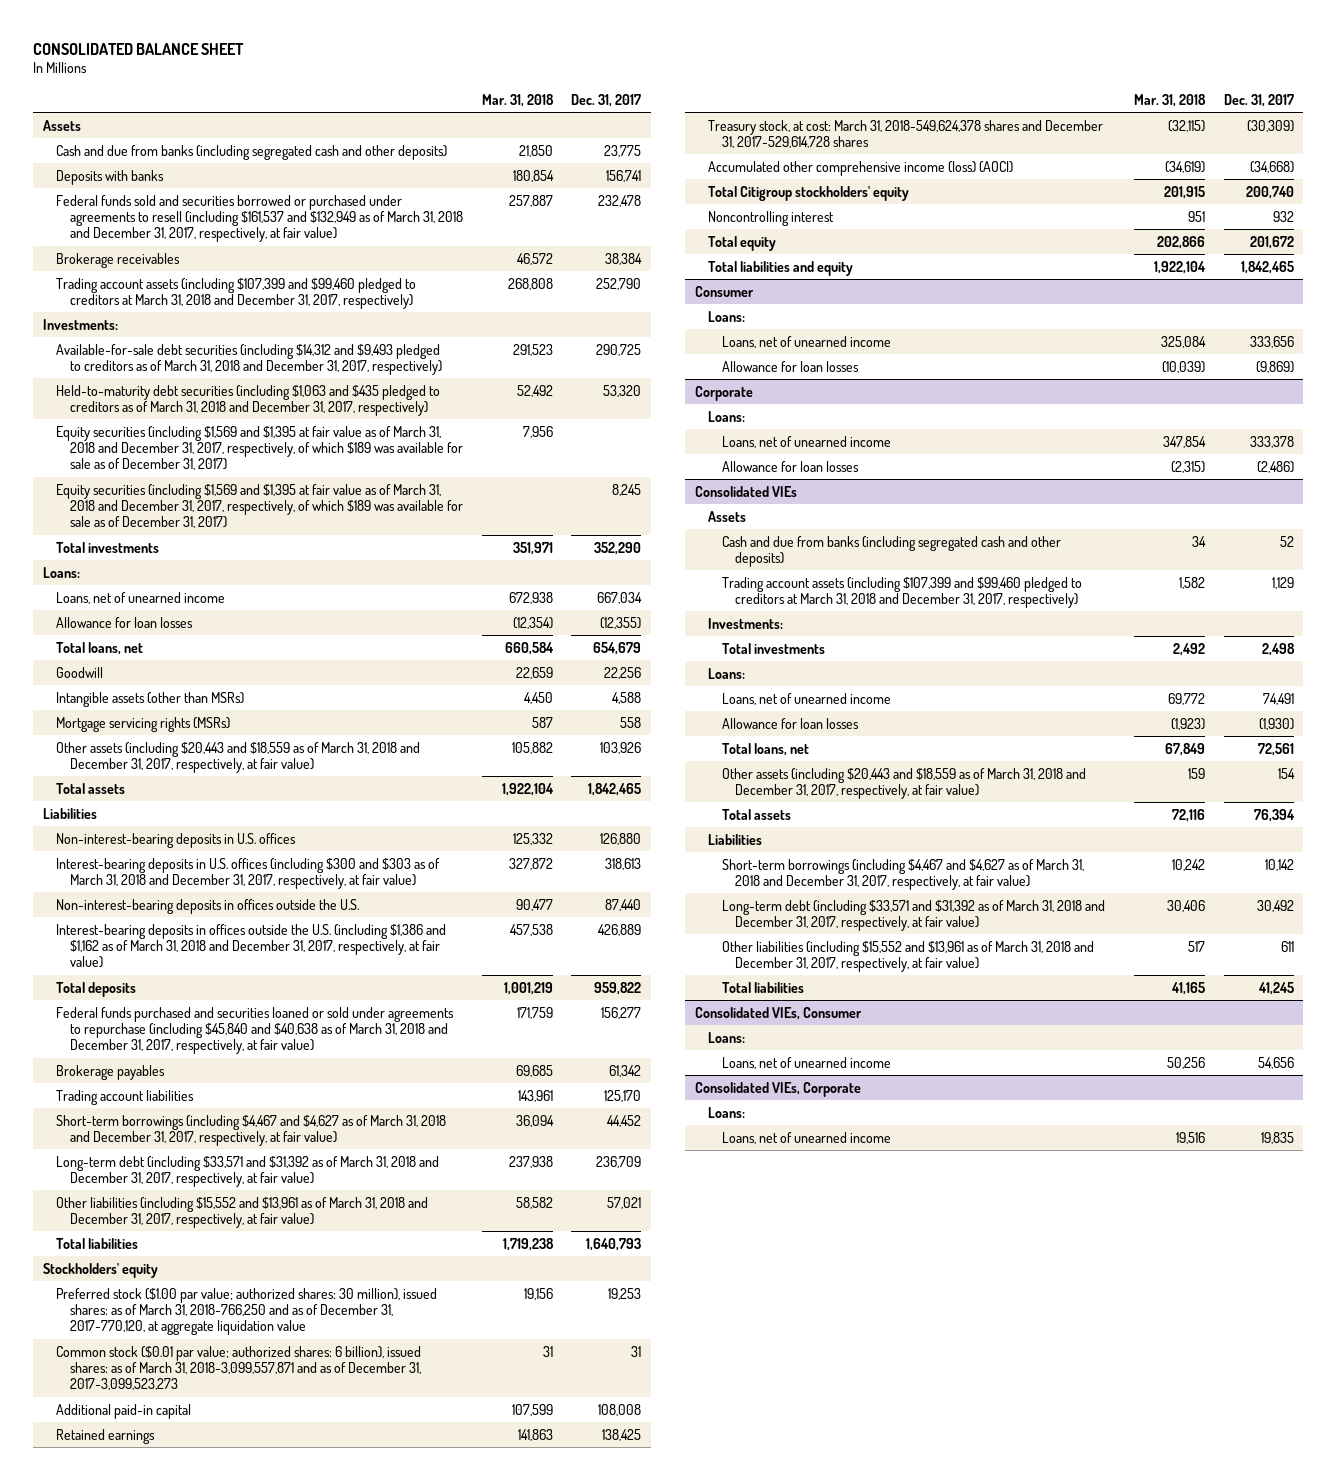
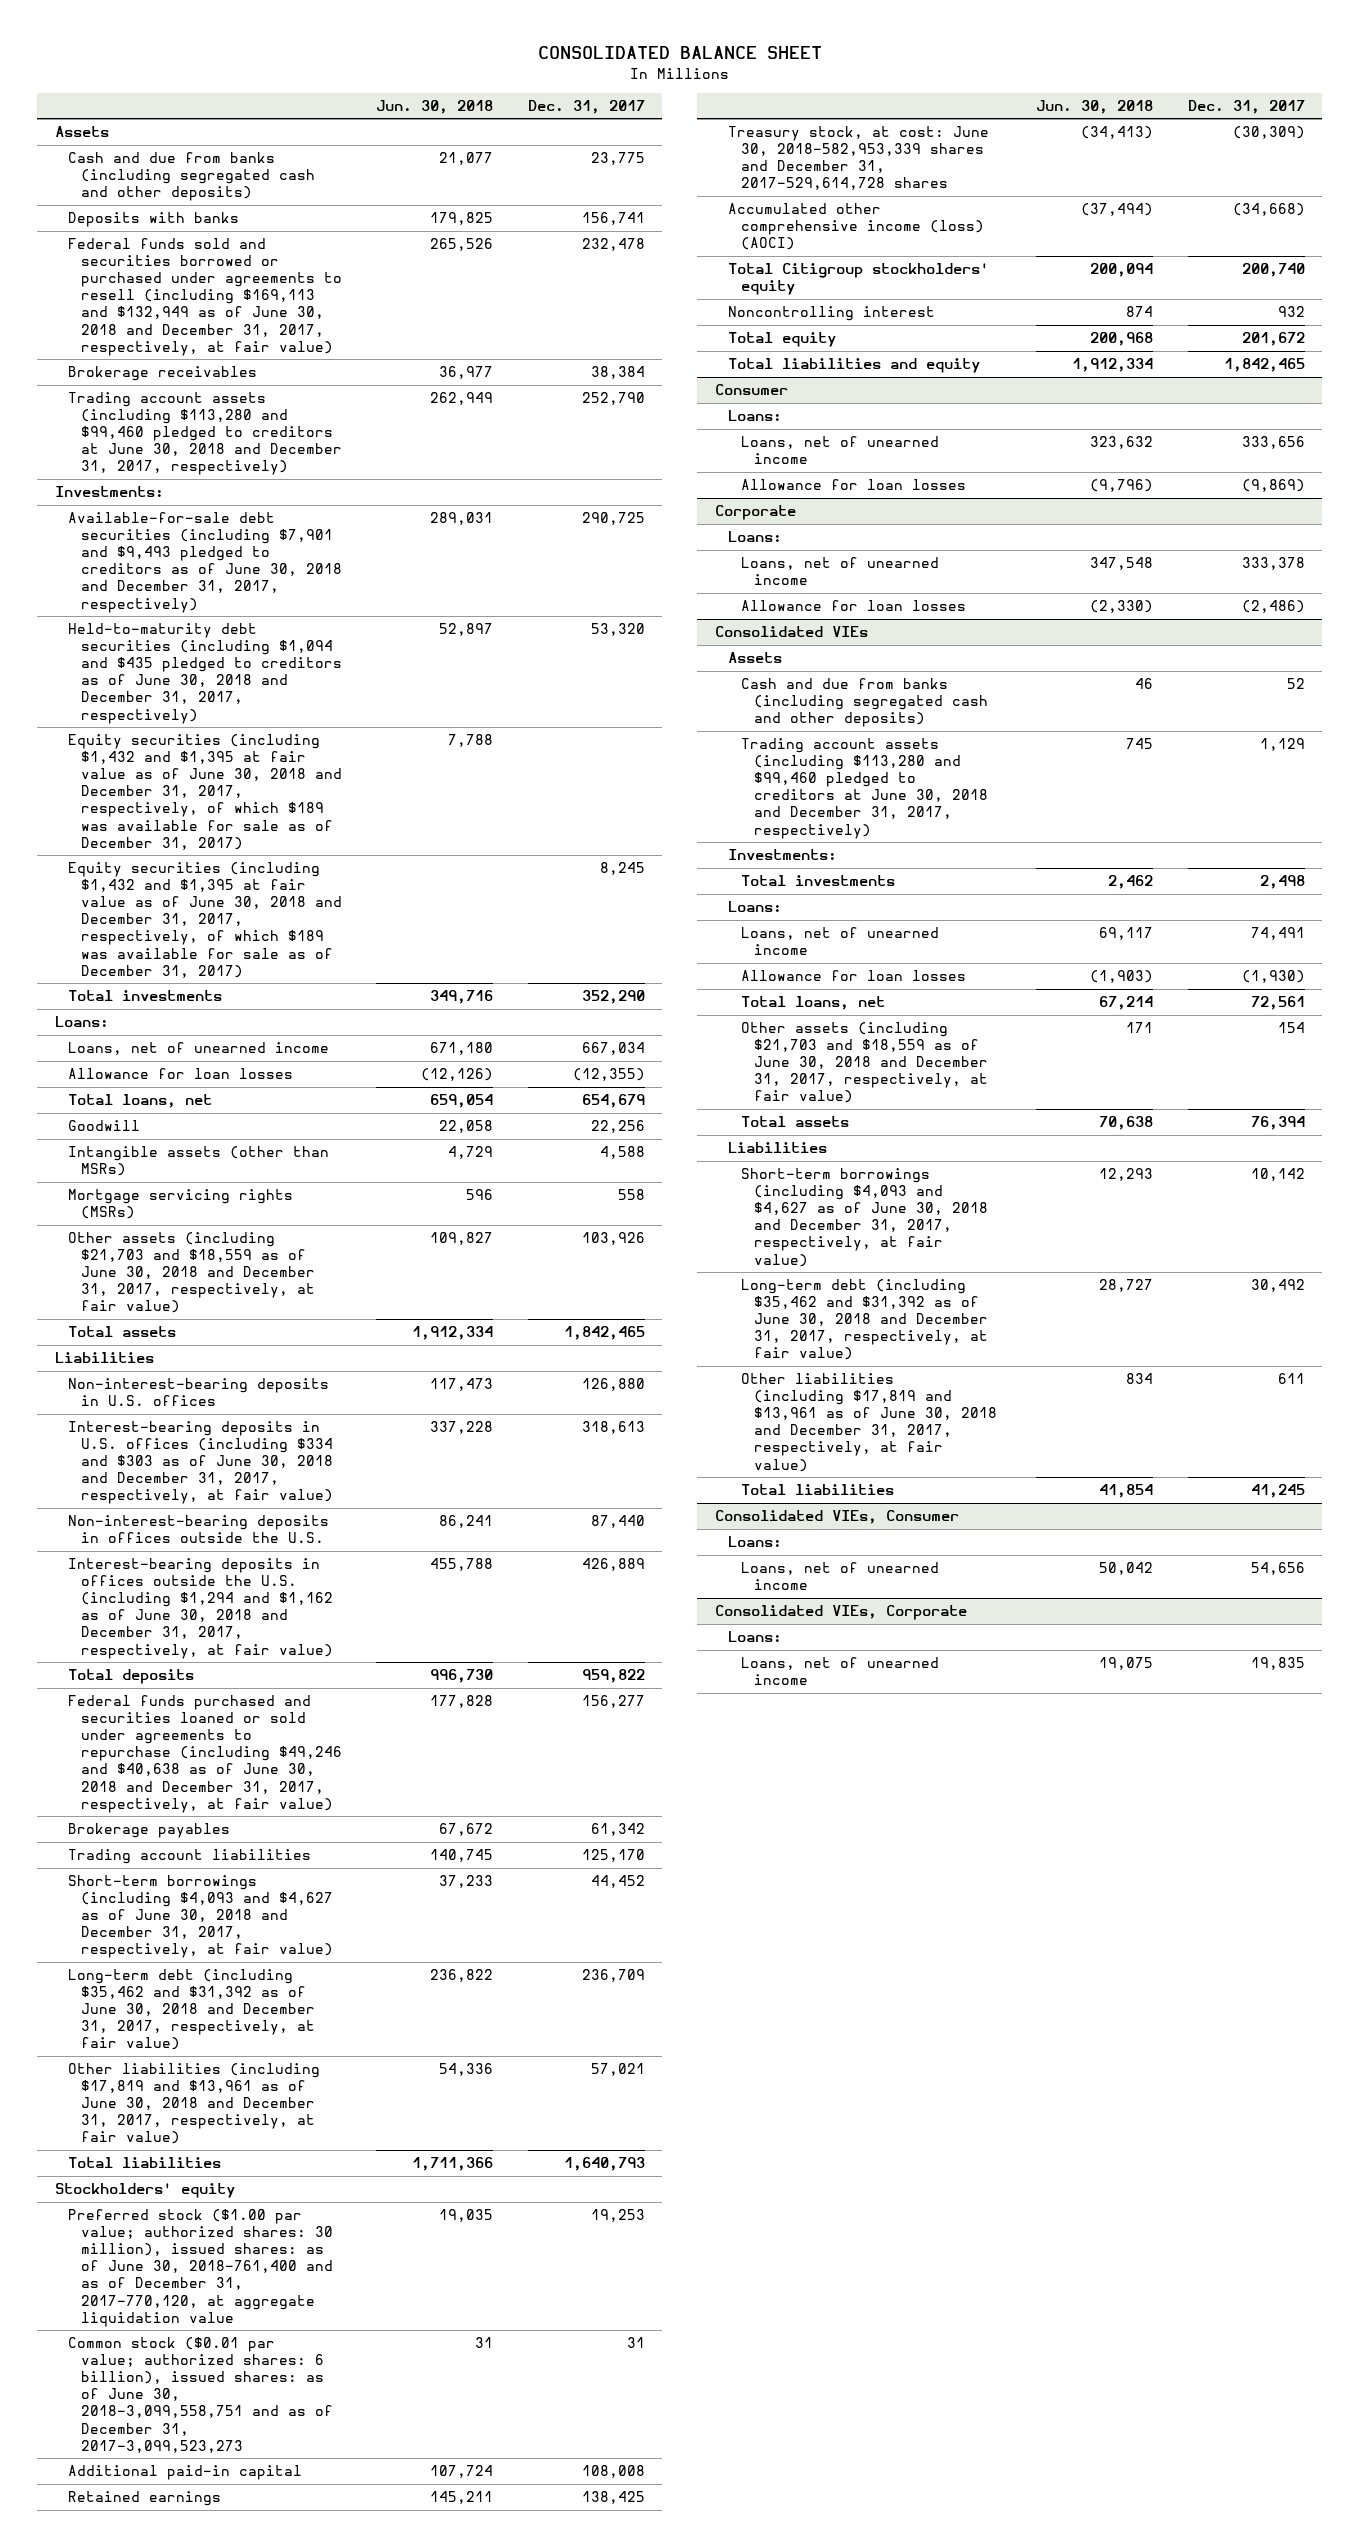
[481,93,554,107] Mar. 31, 2018 -> none
none -> [376,99,494,114] Jun. 30, 2018
[56,194,463,243] Federal funds sold and securities borrowed or purchased under agreements to resell (including $161,537 and $132,949 as of March 31, 2018 and December 31, 2017, respectively, at fair value) -> [67,238,342,356] Federal funds sold and securities borrowed or purchased under agreements to resell (including $169,113 and $132,949 as of June 30, 2018 and December 31, 2017, respectively, at fair value)
[56,277,417,309] Trading account assets (including $107,399 and $99,460 pledged to creditors at March 31, 2018 and December 31, 2017, respectively) -> [67,392,342,476] Trading account assets (including $113,280 and $99,460 pledged to creditors at June 30, 2018 and December 31, 2017, respectively)
[56,343,442,375] Available-for-sale debt securities (including $14,312 and $9,493 pledged to creditors as of March 31, 2018 and December 31, 2017, respectively) -> [67,512,342,613] Available-for-sale debt securities (including $7,901 and $9,493 pledged to creditors as of June 30, 2018 and December 31, 2017, respectively)
[56,384,441,416] Held-to-maturity debt securities (including $1,063 and $435 pledged to creditors as of March 31, 2018 and December 31, 2017, respectively) -> [67,623,342,724] Held-to-maturity debt securities (including $1,094 and $435 pledged to creditors as of June 30, 2018 and December 31, 2017, respectively)
[56,425,463,471] Equity securities (including $1,569 and $1,395 at fair value as of March 31, 2018 and December 31, 2017, respectively, of which $189 was available for sale as of December 31, 2017) -> [67,734,342,850] Equity securities (including $1,432 and $1,395 at fair value as of June 30, 2018 and December 31, 2017, respectively, of which $189 was available for sale as of December 31, 2017)
[56,483,463,529] Equity securities (including $1,569 and $1,395 at fair value as of March 31, 2018 and December 31, 2017, respectively, of which $189 was available for sale as of December 31, 2017) -> [67,862,342,978] Equity securities (including $1,432 and $1,395 at fair value as of June 30, 2018 and December 31, 2017, respectively, of which $189 was available for sale as of December 31, 2017)
[56,741,421,773] Other assets (including $20,443 and $18,559 as of March 31, 2018 and December 31, 2017, respectively, at fair value) -> [67,1232,315,1314] Other assets (including $21,703 and $18,559 as of June 30, 2018 and December 31, 2017, respectively, at fair value)
[56,857,441,889] Interest-bearing deposits in U.S. offices (including $300 and $303 as of March 31, 2018 and December 31, 2017, respectively, at fair value) -> [67,1421,333,1505] Interest-bearing deposits in U.S. offices (including $334 and $303 as of June 30, 2018 and December 31, 2017, respectively, at fair value)
[56,923,447,969] Interest-bearing deposits in offices outside the U.S. (including $1,386 and $1,162 as of March 31, 2018 and December 31, 2017, respectively, at fair value) -> [67,1558,333,1659] Interest-bearing deposits in offices outside the U.S. (including $1,294 and $1,162 as of June 30, 2018 and December 31, 2017, respectively, at fair value)
[56,1006,455,1055] Federal funds purchased and securities loaned or sold under agreements to repurchase (including $45,840 and $40,638 as of March 31, 2018 and December 31, 2017, respectively, at fair value) -> [67,1695,342,1813] Federal funds purchased and securities loaned or sold under agreements to repurchase (including $49,246 and $40,638 as of June 30, 2018 and December 31, 2017, respectively, at fair value)
[56,1114,447,1146] Short-term borrowings (including $4,467 and $4,627 as of March 31, 2018 and December 31, 2017, respectively, at fair value) -> [67,1875,333,1959] Short-term borrowings (including $4,093 and $4,627 as of June 30, 2018 and December 31, 2017, respectively, at fair value)
[56,1155,440,1187] Long-term debt (including $33,571 and $31,392 as of March 31, 2018 and December 31, 2017, respectively, at fair value) -> [67,1969,315,2051] Long-term debt (including $35,462 and $31,392 as of June 30, 2018 and December 31, 2017, respectively, at fair value)
[56,1196,429,1228] Other liabilities (including $15,552 and $13,961 as of March 31, 2018 and December 31, 2017, respectively, at fair value) -> [67,2063,320,2145] Other liabilities (including $17,819 and $13,961 as of June 30, 2018 and December 31, 2017, respectively, at fair value)
[56,1287,438,1336] Preferred stock ($1.00 par value; authorized shares: 30 million), issued shares: as of March 31, 2018-766,250 and as of December 31, 2017-770,120, at aggregate liquidation value -> [67,2209,333,2327] Preferred stock ($1.00 par value; authorized shares: 30 million), issued shares: as of June 30, 2018-761,400 and as of December 31, 2017-770,120, at aggregate liquidation value
[56,1345,422,1391] Common stock ($0.01 par value; authorized shares: 6 billion), issued shares: as of March 31, 2018-3,099,557,871 and as of December 31, 2017-3,099,523,273 -> [67,2337,333,2453] Common stock ($0.01 par value; authorized shares: 6 billion), issued shares: as of June 30, 2018-3,099,558,751 and as of December 31, 2017-3,099,523,273
[708,119,1104,148] Treasury stock, at cost: March 31, 2018-549,624,378 shares and December 31, 2017-529,614,728 shares -> [727,126,989,191] Treasury stock, at cost: June 30, 2018-582,953,339 shares and December 31, 2017-529,614,728 shares
[721,576,1082,608] Trading account assets (including $107,399 and $99,460 pledged to creditors at March 31, 2018 and December 31, 2017, respectively) -> [741,738,989,839] Trading account assets (including $113,280 and $99,460 pledged to creditors at June 30, 2018 and December 31, 2017, respectively)
[721,767,1086,799] Other assets (including $20,443 and $18,559 as of March 31, 2018 and December 31, 2017, respectively, at fair value) -> [741,1022,989,1104] Other assets (including $21,703 and $18,559 as of June 30, 2018 and December 31, 2017, respectively, at fair value)
[721,858,1084,890] Short-term borrowings (including $4,467 and $4,627 as of March 31, 2018 and December 31, 2017, respectively, at fair value) -> [741,1168,989,1267] Short-term borrowings (including $4,093 and $4,627 as of June 30, 2018 and December 31, 2017, respectively, at fair value)
[721,899,1105,931] Long-term debt (including $33,571 and $31,392 as of March 31, 2018 and December 31, 2017, respectively, at fair value) -> [741,1279,989,1361] Long-term debt (including $35,462 and $31,392 as of June 30, 2018 and December 31, 2017, respectively, at fair value)
[721,940,1094,972] Other liabilities (including $15,552 and $13,961 as of March 31, 2018 and December 31, 2017, respectively, at fair value) -> [741,1373,998,1472] Other liabilities (including $17,819 and $13,961 as of June 30, 2018 and December 31, 2017, respectively, at fair value)

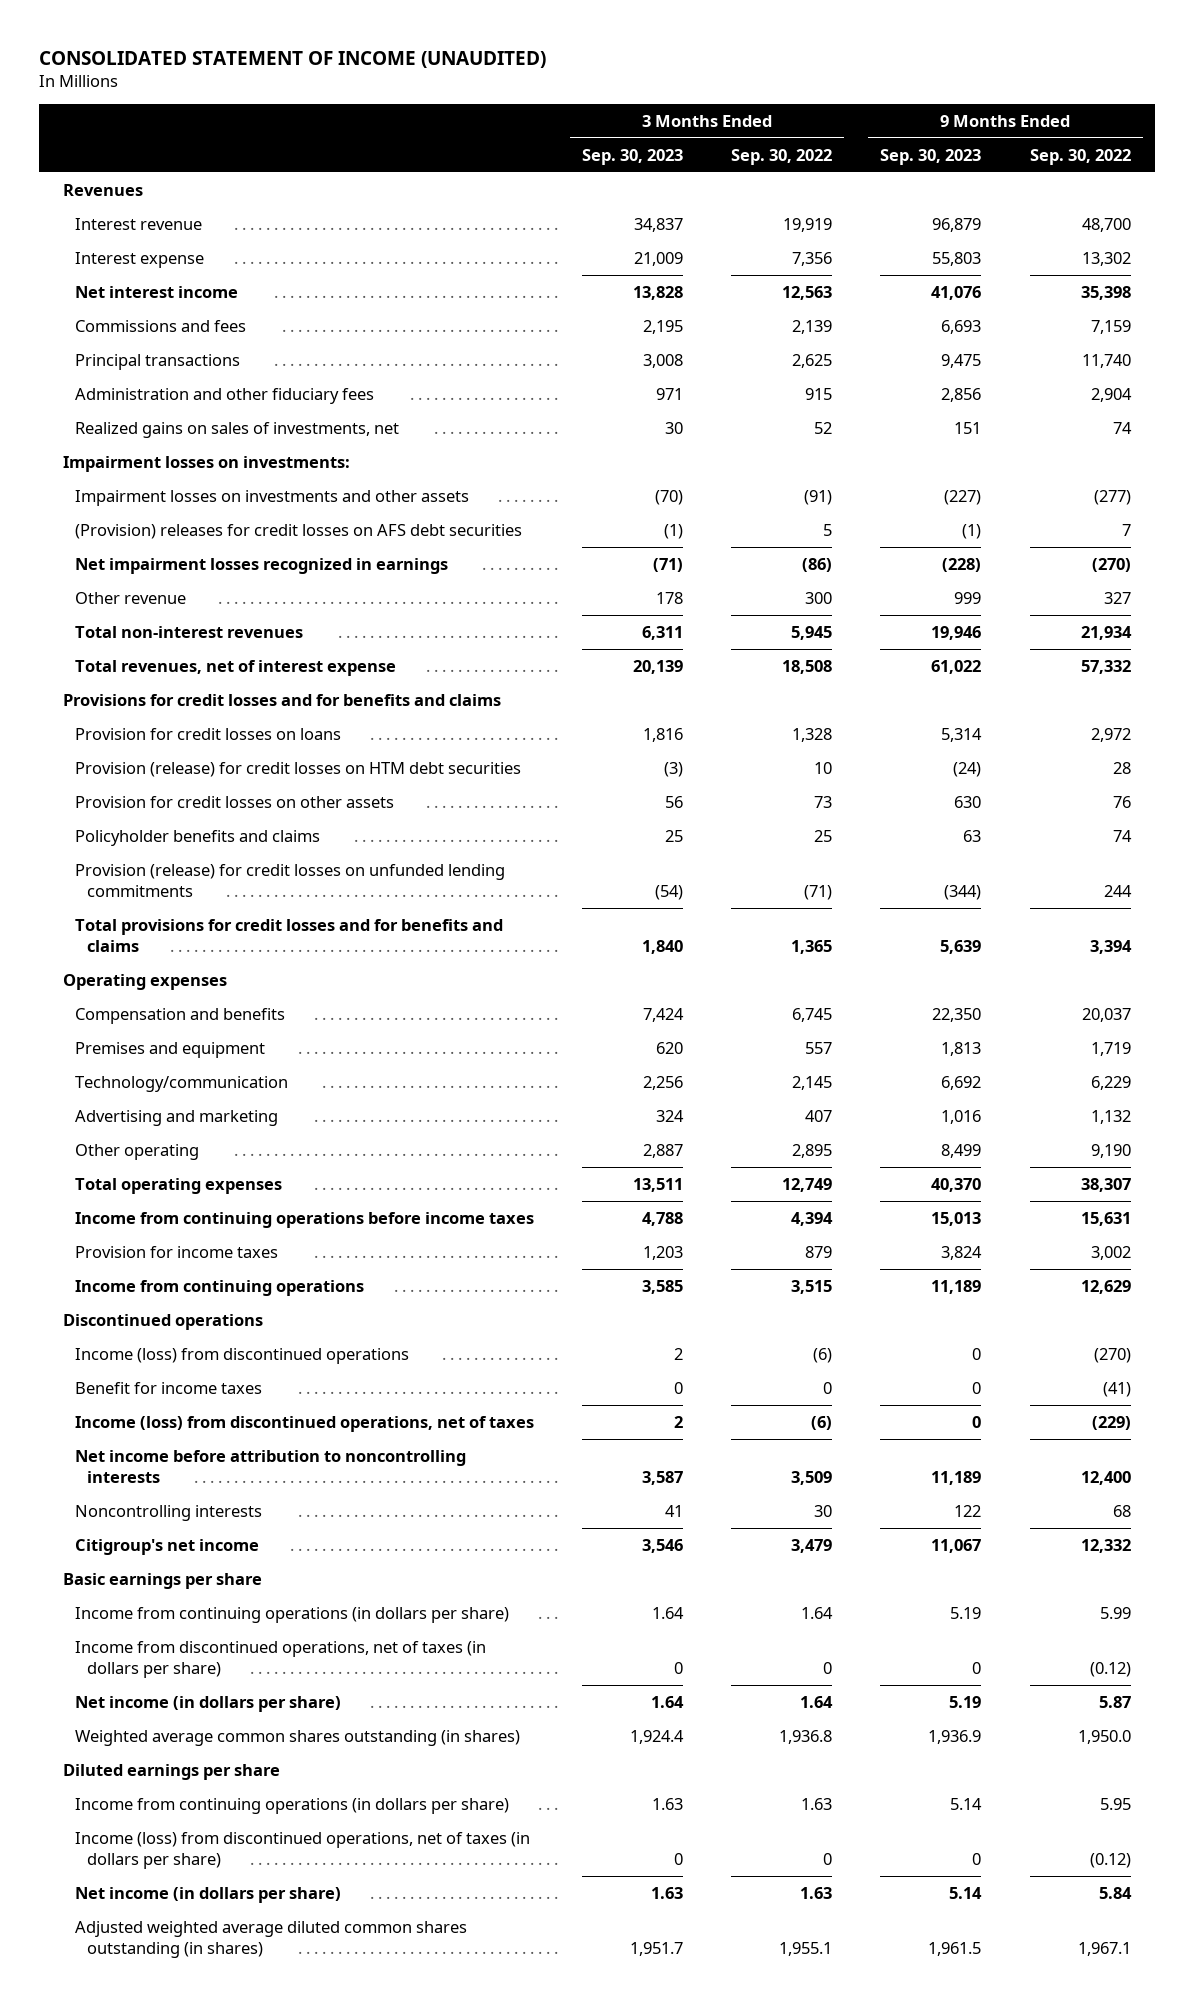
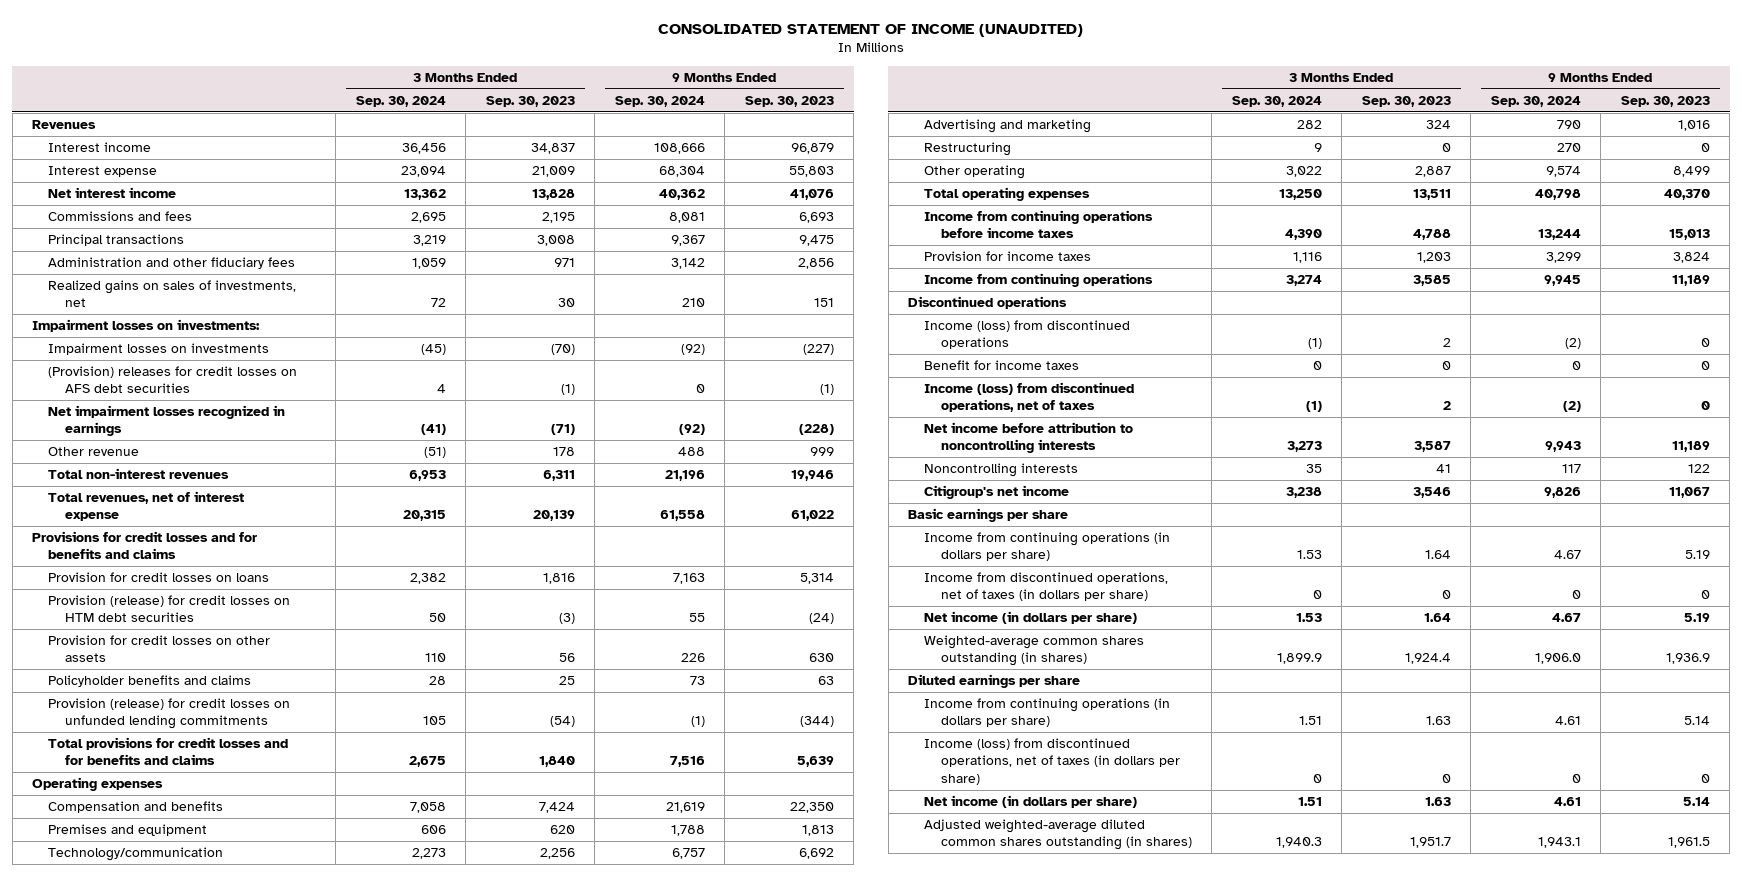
[731,148,833,165] Sep. 30, 2022 -> none
[1029,148,1131,165] Sep. 30, 2022 -> none
none -> [355,96,446,108] Sep. 30, 2024
none -> [614,96,705,108] Sep. 30, 2024
[74,217,202,230] Interest revenue -> [48,142,152,153] Interest income
[74,489,469,506] Impairment losses on investments and other assets -> [48,343,270,356] Impairment losses on investments
none -> [924,142,1012,157] Restructuring
[74,1729,520,1746] Weighted average common shares outstanding (in shares) -> [924,635,1145,667] Weighted-average common shares outstanding (in shares)
[74,1920,467,1958] Adjusted weighted average diluted common shares outstanding (in shares) -> [924,819,1192,851] Adjusted weighted-average diluted common shares outstanding (in shares)

